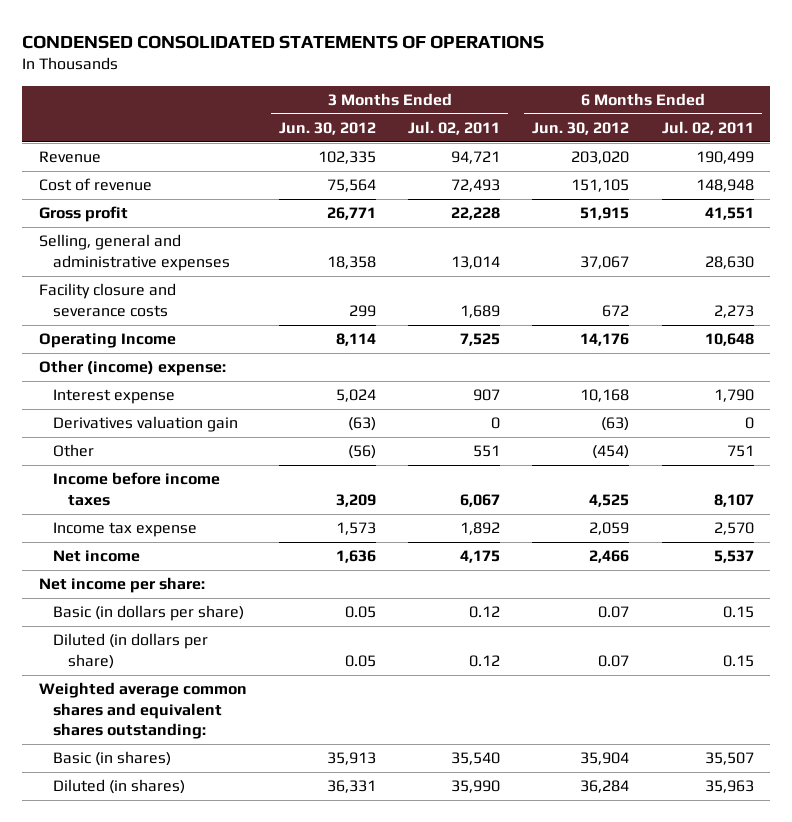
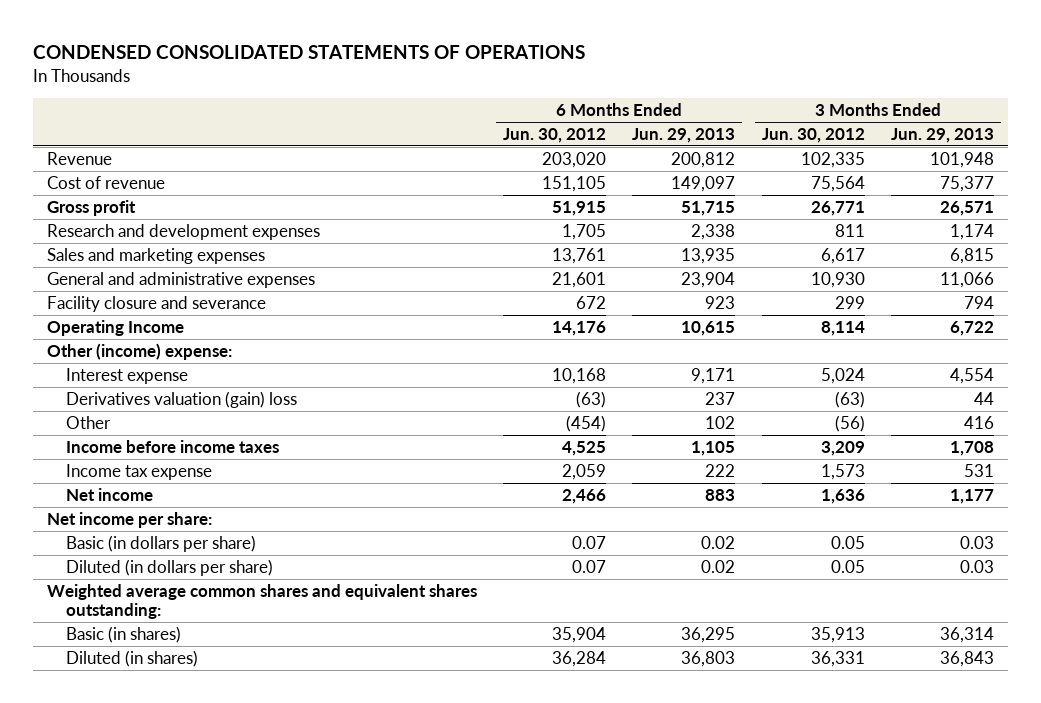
[408,120,501,135] Jul. 02, 2011 -> none
[661,120,754,135] Jul. 02, 2011 -> none
none -> [632,127,736,143] Jun. 29, 2013
none -> [891,127,995,143] Jun. 29, 2013
none -> [46,223,320,240] Research and development expenses
none -> [46,247,265,264] Sales and marketing expenses
[38,234,231,271] Selling, general and administrative expenses -> [46,271,315,288] General and administrative expenses
[326,255,376,269] 18,358 -> [810,271,865,288] 10,930
[580,255,630,269] 37,067 -> [552,271,607,288] 21,601
[38,283,176,317] Facility closure and severance costs -> [46,295,266,312] Facility closure and severance
[53,416,239,433] Derivatives valuation gain -> [66,390,298,408] Derivatives valuation (gain) loss

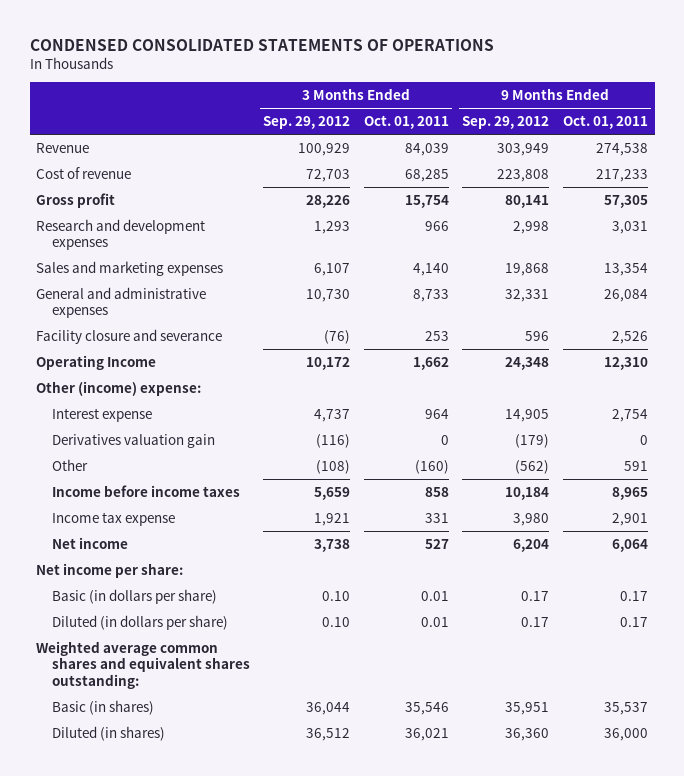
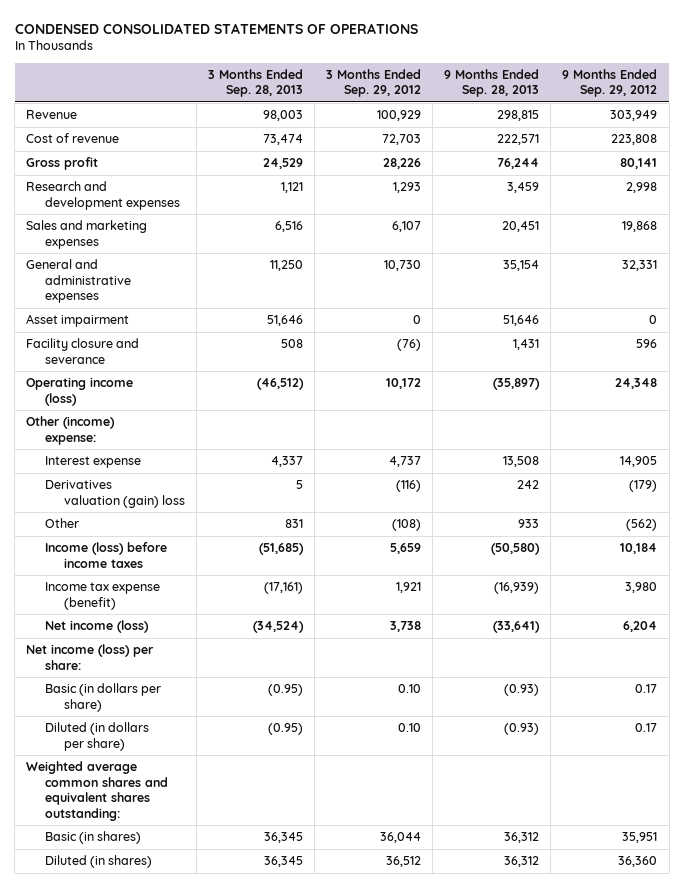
[363,115,449,130] Oct. 01, 2011 -> none
[562,115,648,130] Oct. 01, 2011 -> none
none -> [207,68,303,98] 3 Months Ended Sep. 28, 2013
none -> [444,68,540,98] 9 Months Ended Sep. 28, 2013
none -> [26,314,130,328] Asset impairment
[36,354,157,370] Operating Income -> [26,377,134,406] Operating income (loss)
[51,433,215,448] Derivatives valuation gain -> [45,480,185,508] Derivatives valuation (gain) loss
[51,484,240,497] Income before income taxes -> [45,542,168,568] Income (loss) before income taxes
[51,511,175,526] Income tax expense -> [45,582,161,610] Income tax expense (benefit)
[51,536,128,549] Net income -> [45,620,150,634] Net income (loss)
[36,562,184,578] Net income per share: -> [26,644,155,670] Net income (loss) per share:

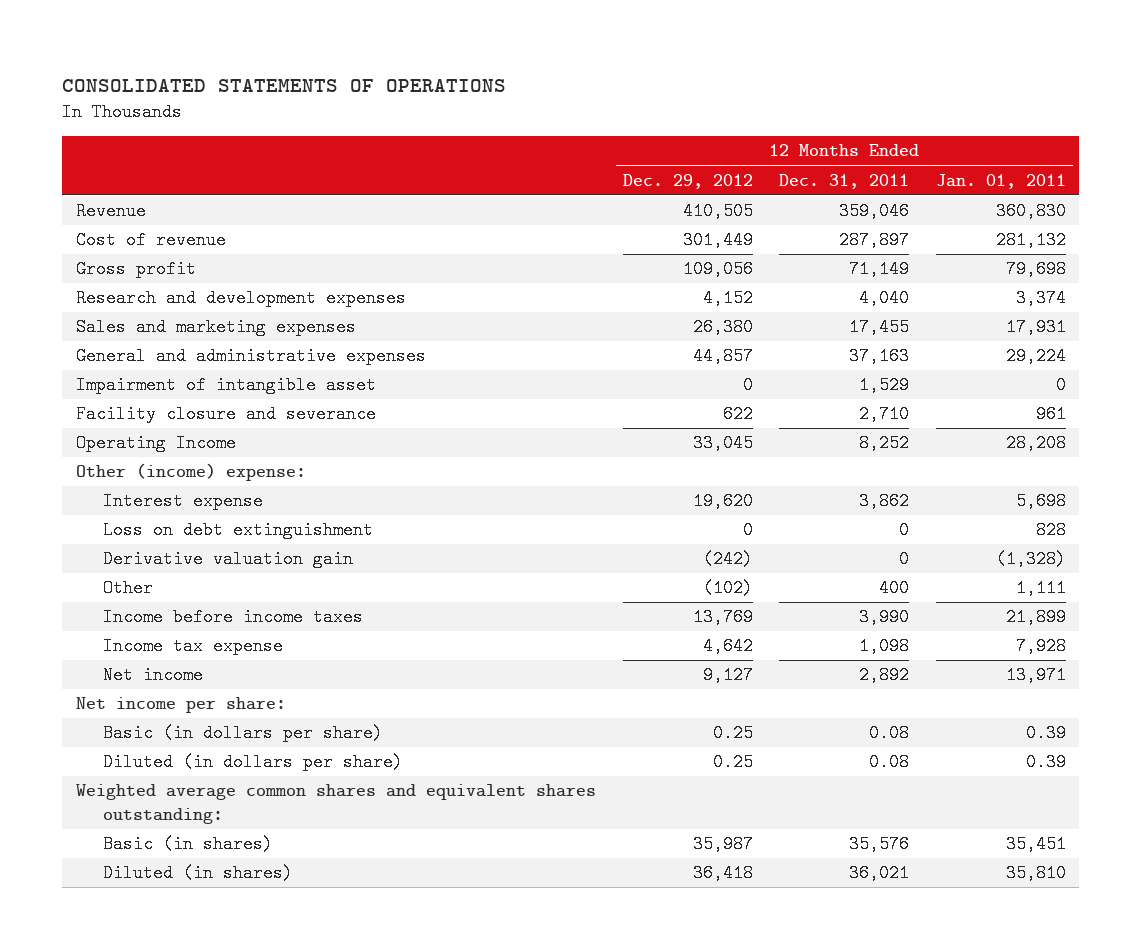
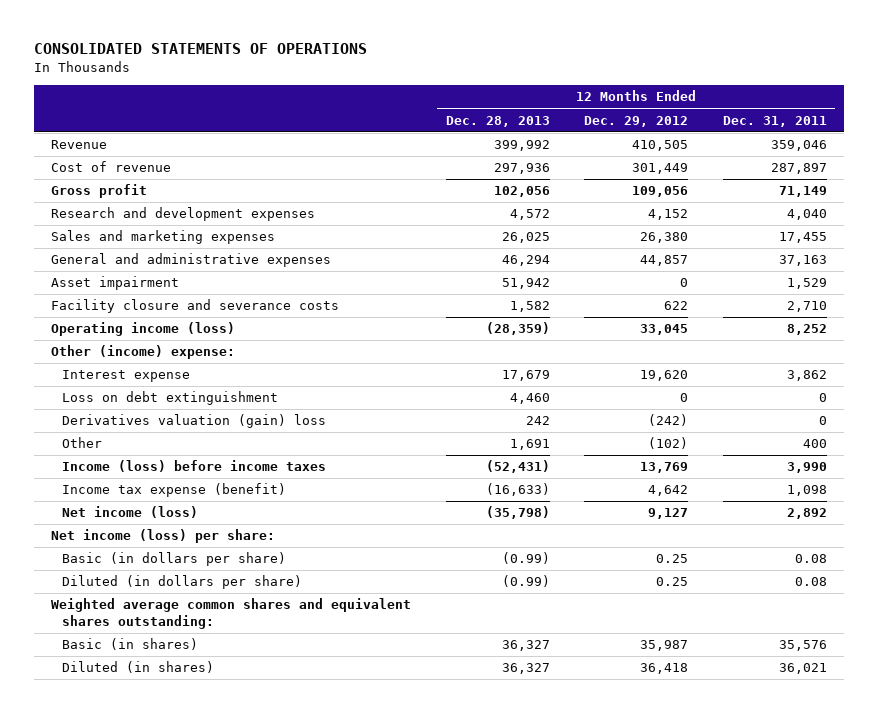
[936,173,1067,189] Jan. 01, 2011 -> none
none -> [445,115,550,127] Dec. 28, 2013
[75,376,376,395] Impairment of intangible asset -> [51,276,180,291] Asset impairment
[75,405,376,424] Facility closure and severance -> [51,299,340,314] Facility closure and severance costs
[75,434,236,453] Operating Income -> [51,322,236,337] Operating income (loss)
[102,550,353,569] Derivative valuation gain -> [61,414,326,429] Derivatives valuation (gain) loss
[102,608,363,627] Income before income taxes -> [61,460,326,473] Income (loss) before income taxes
[102,637,283,656] Income tax expense -> [61,483,286,498] Income tax expense (benefit)
[102,666,203,685] Net income -> [61,506,198,519] Net income (loss)
[75,697,286,714] Net income per share: -> [51,529,276,544] Net income (loss) per share:

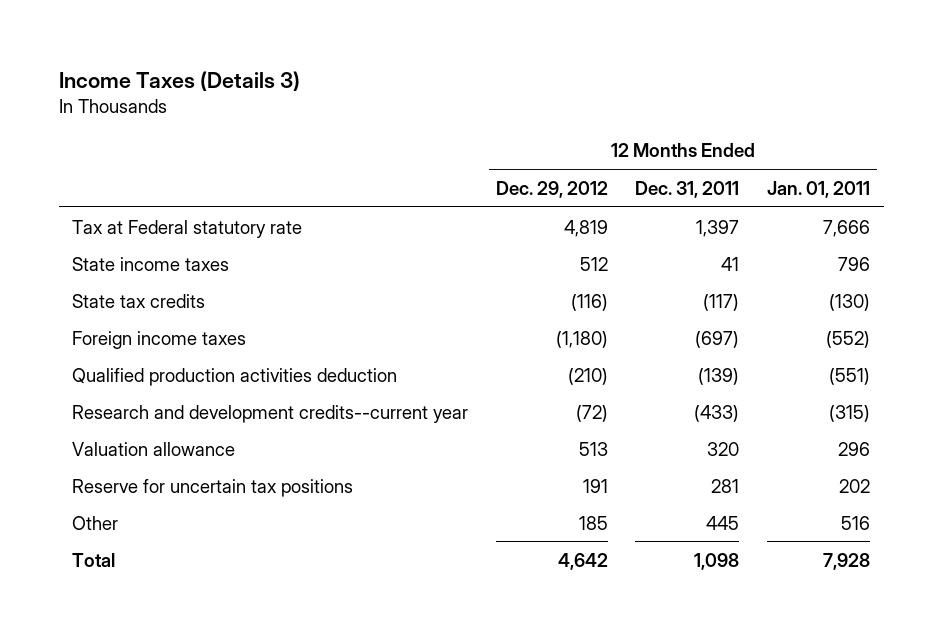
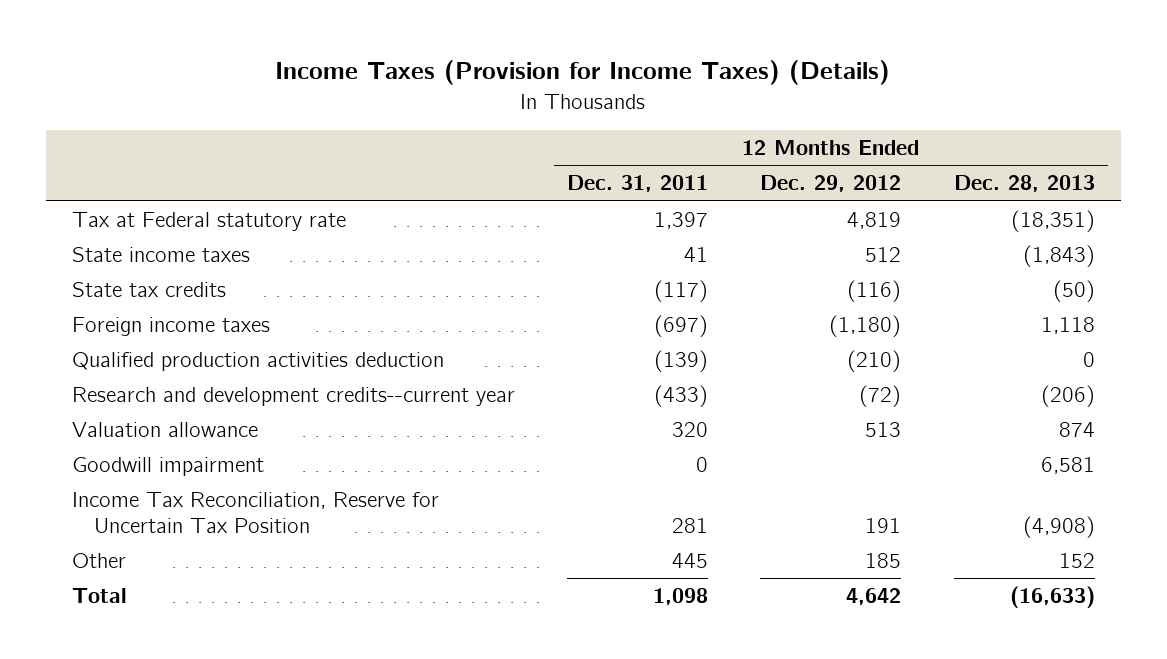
[58,70,300,91] Income Taxes (Details 3) -> [275,60,891,86] Income Taxes (Provision for Income Taxes) (Details)
[766,180,870,198] Jan. 01, 2011 -> none
none -> [953,175,1095,193] Dec. 28, 2013
none -> [71,457,264,477] Goodwill impairment
[72,478,354,497] Reserve for uncertain tax positions -> [71,492,439,534] Income Tax Reconciliation, Reserve for Uncertain Tax Position

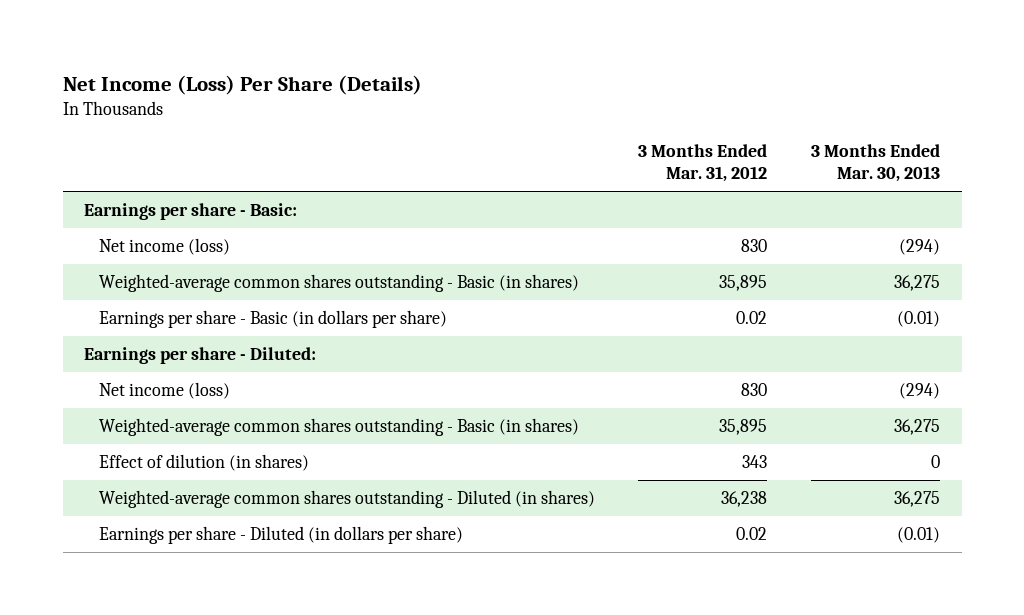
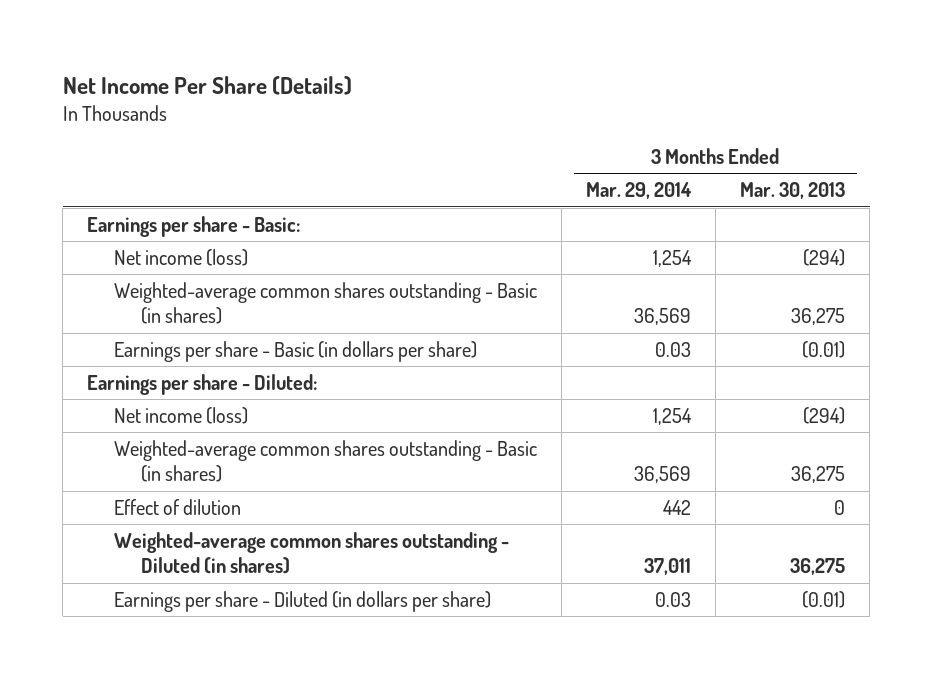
[62,74,422,95] Net Income (Loss) Per Share (Details) -> [62,75,352,95] Net Income Per Share (Details)
[638,144,768,183] 3 Months Ended Mar. 31, 2012 -> none
none -> [585,182,692,200] Mar. 29, 2014
[99,453,310,471] Effect of dilution (in shares) -> [113,498,241,515] Effect of dilution

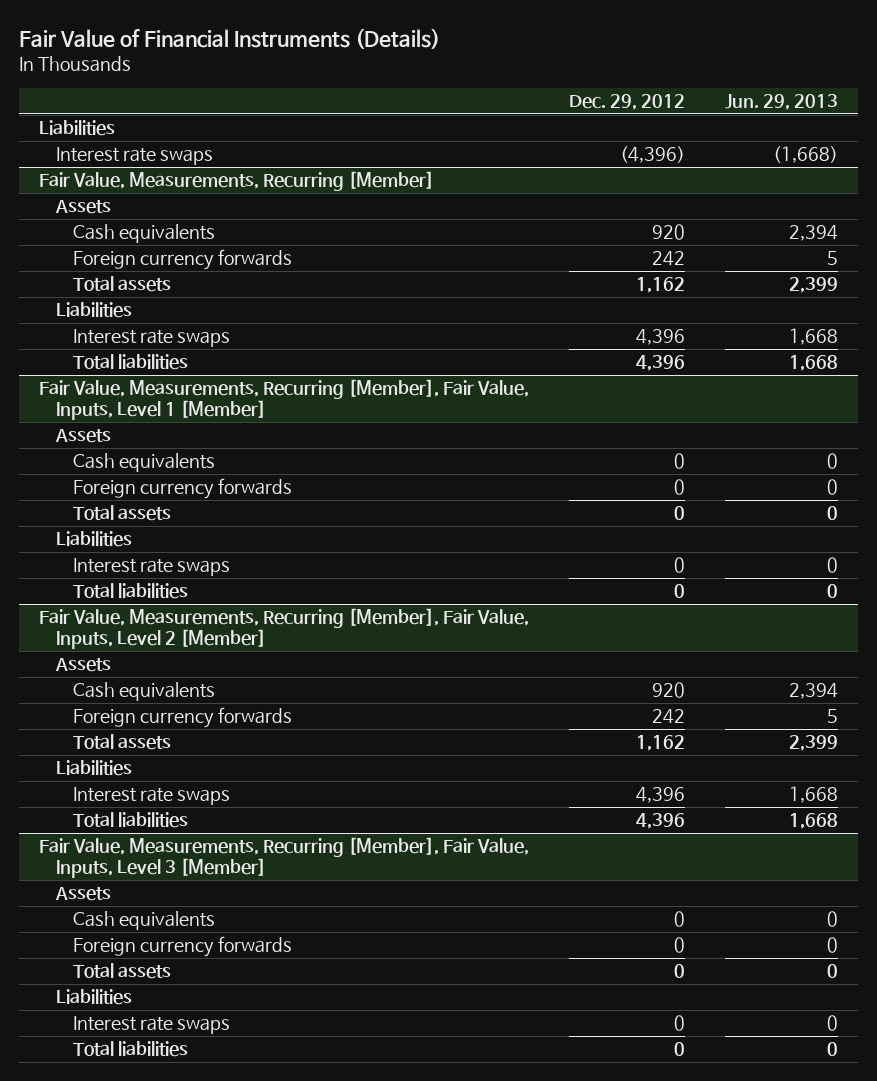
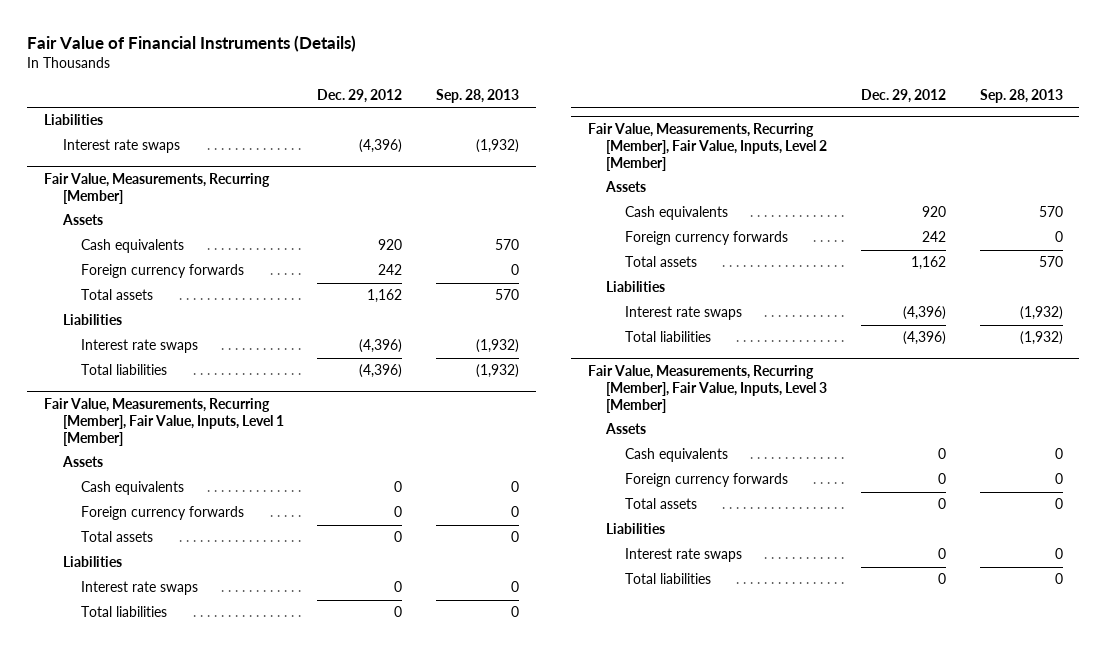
[725,93,839,110] Jun. 29, 2013 -> none
none -> [435,89,519,104] Sep. 28, 2013
[636,329,686,346] 4,396 -> [359,339,403,354] (4,396)
[636,355,686,372] 4,396 -> [359,364,403,379] (4,396)
[636,787,686,804] 4,396 -> [902,306,946,321] (4,396)
[636,813,686,830] 4,396 -> [902,331,946,346] (4,396)

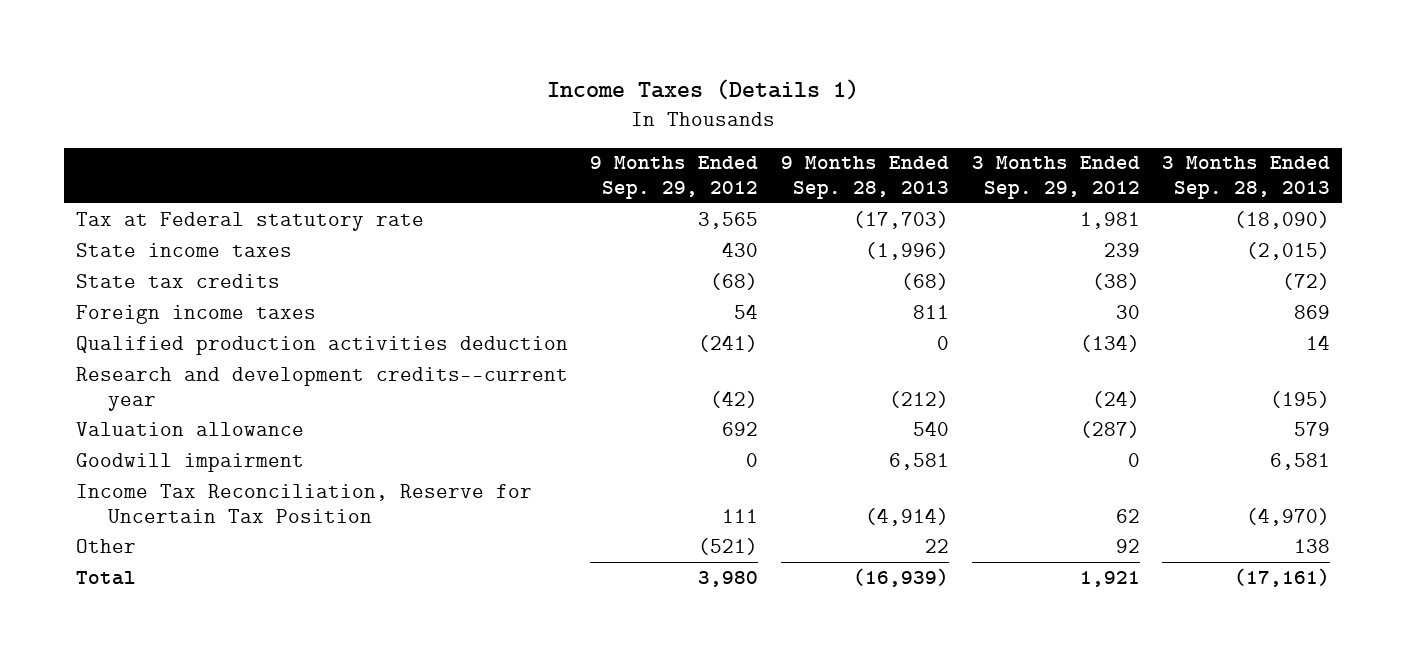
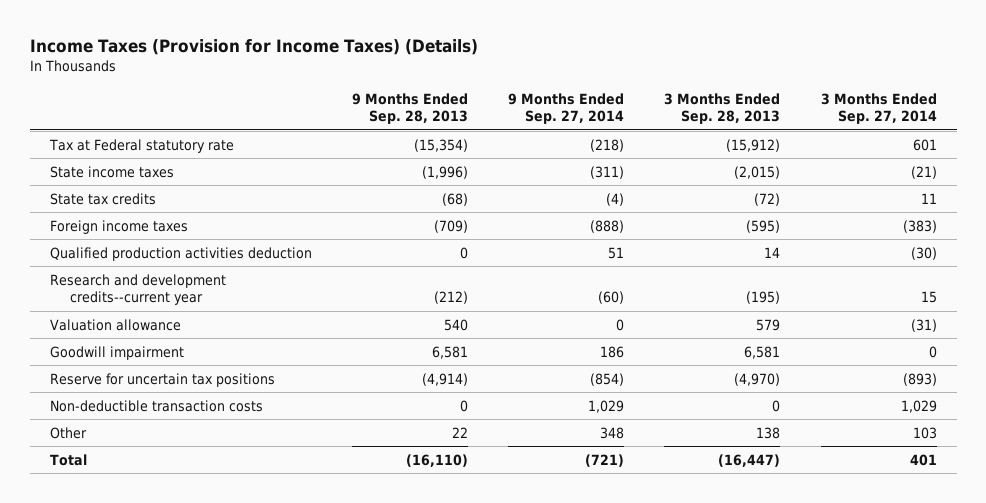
[547,79,860,101] Income Taxes (Details 1) -> [29,38,478,55] Income Taxes (Provision for Income Taxes) (Details)
[590,156,759,200] 9 Months Ended Sep. 29, 2012 -> none
[971,156,1140,200] 3 Months Ended Sep. 29, 2012 -> none
none -> [508,93,625,125] 9 Months Ended Sep. 27, 2014
none -> [820,93,937,125] 3 Months Ended Sep. 27, 2014
[853,210,950,229] (17,703) -> [413,138,468,152] (15,354)
[1234,210,1331,229] (18,090) -> [726,138,781,152] (15,912)
[913,304,950,319] 811 -> [433,219,468,233] (709)
[1294,304,1331,319] 869 -> [746,219,781,233] (595)
[75,483,532,523] Income Tax Reconciliation, Reserve for Uncertain Tax Position -> [49,372,275,387] Reserve for uncertain tax positions
none -> [49,399,263,412] Non-deductible transaction costs
[853,567,950,587] (16,939) -> [405,453,468,467] (16,110)
[1234,567,1331,587] (17,161) -> [718,453,781,467] (16,447)

